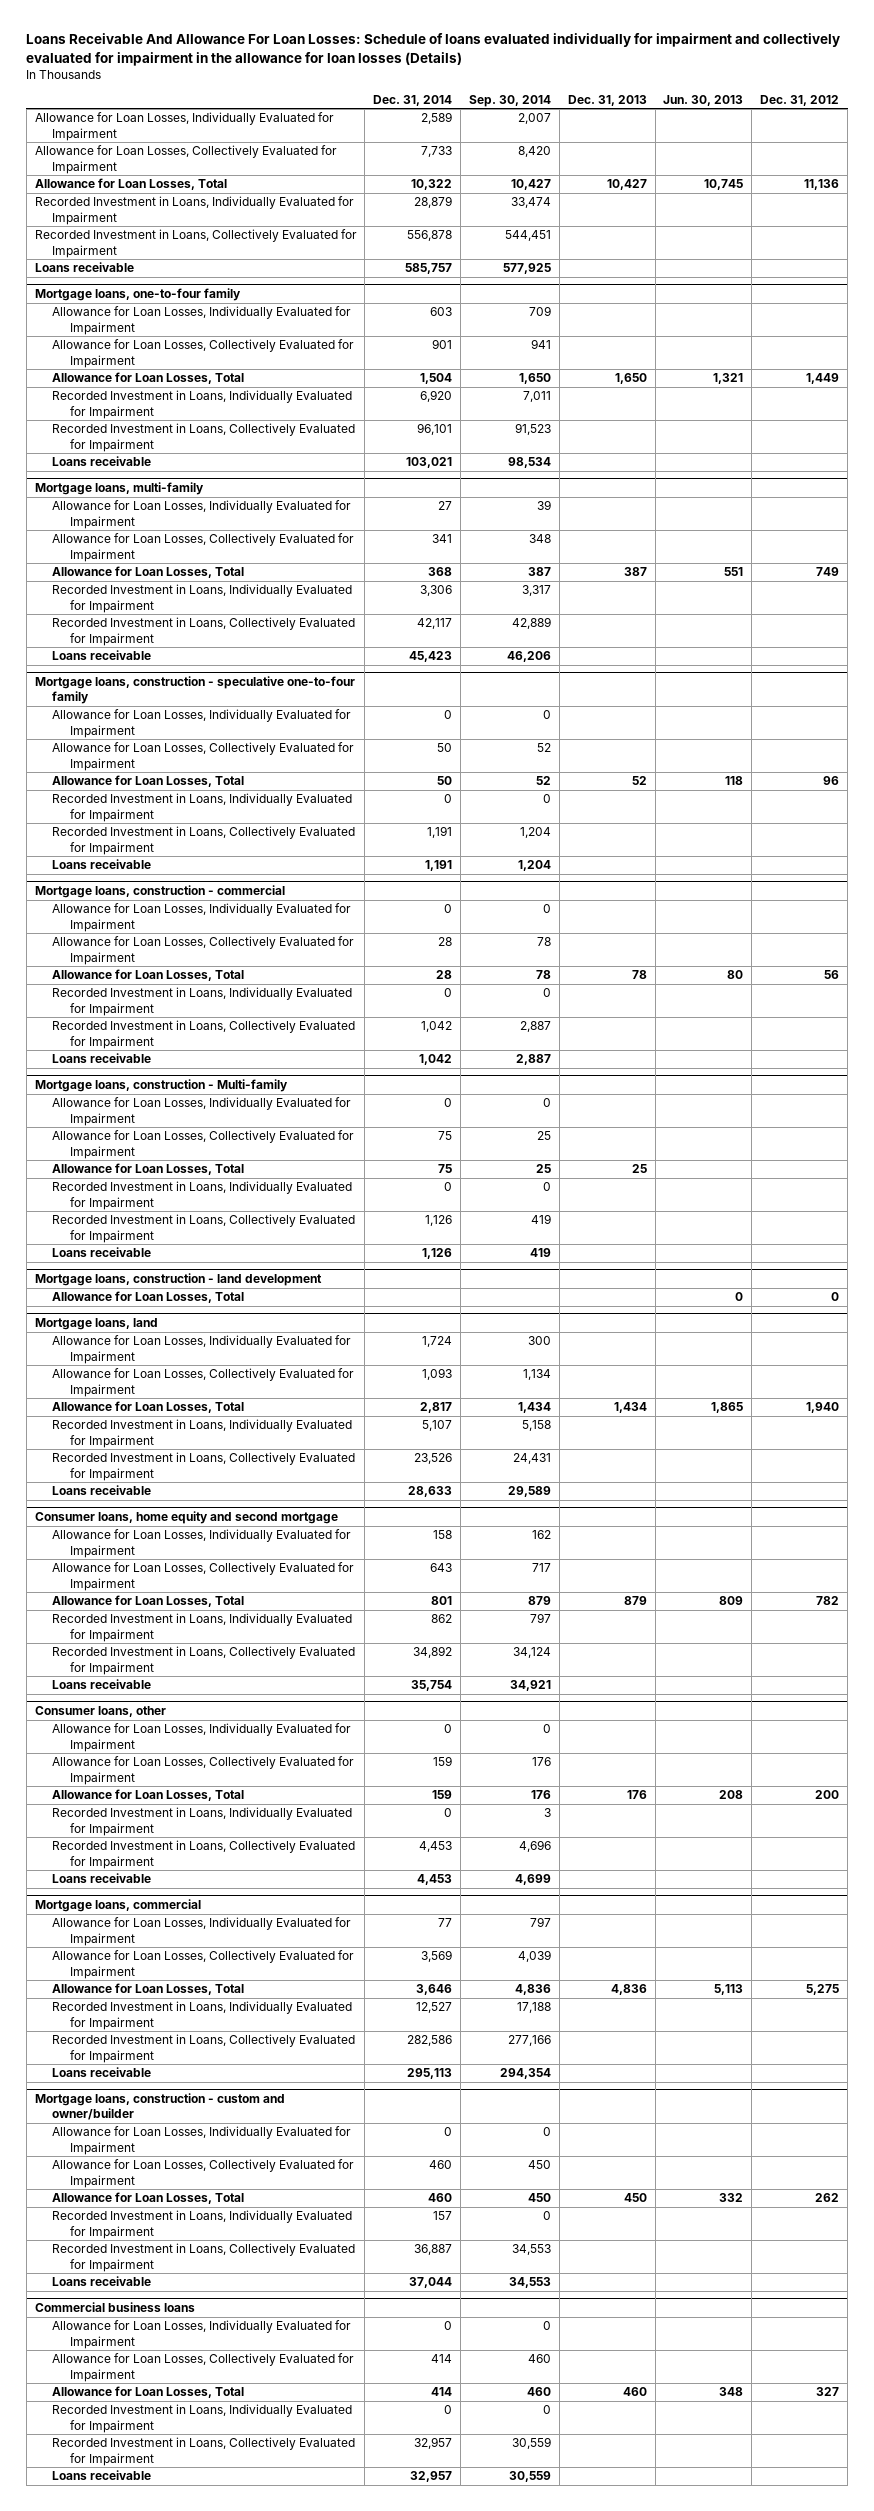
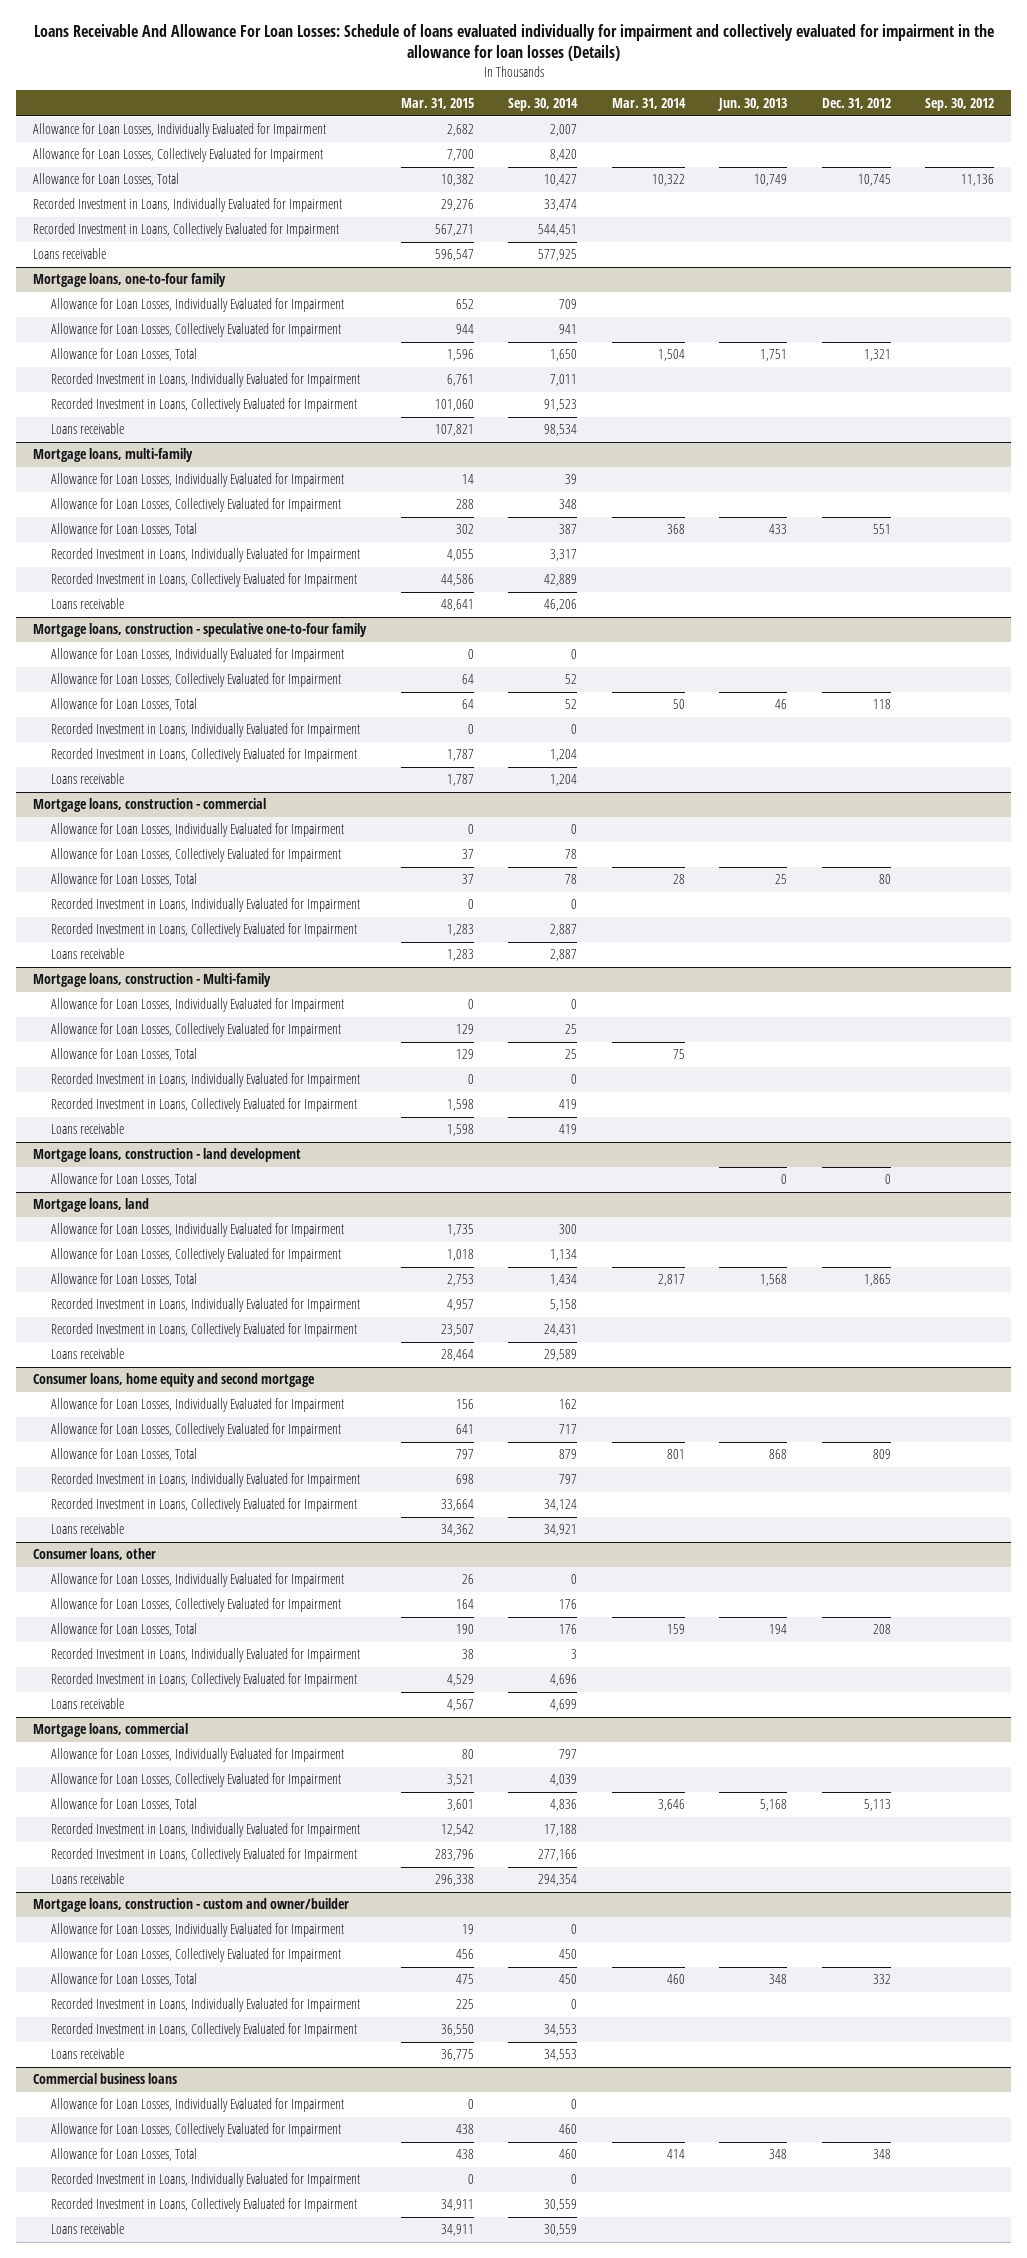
[373,94,453,106] Dec. 31, 2014 -> none
[567,94,647,106] Dec. 31, 2013 -> none
none -> [400,97,474,109] Mar. 31, 2015
none -> [611,97,686,109] Mar. 31, 2014
none -> [925,97,995,111] Sep. 30, 2012
[704,179,744,191] 10,745 -> [754,174,788,187] 10,749
[804,179,840,191] 11,136 -> [857,174,891,187] 10,745
[713,373,744,385] 1,321 -> [760,349,788,362] 1,751
[806,373,840,385] 1,449 -> [863,349,891,362] 1,321
[724,567,744,577] 551 -> [769,524,788,535] 433
[816,567,840,577] 749 -> [872,524,891,535] 551
[725,776,744,786] 118 -> [775,699,788,710] 46
[823,776,840,786] 96 -> [872,699,891,710] 118
[727,970,744,980] 80 -> [775,874,788,885] 25
[824,970,840,980] 56 -> [878,874,891,885] 80
[711,1402,744,1414] 1,865 -> [760,1274,788,1287] 1,568
[806,1402,840,1414] 1,940 -> [863,1274,891,1287] 1,865
[719,1596,744,1606] 809 -> [769,1449,788,1460] 868
[816,1596,840,1606] 782 -> [872,1449,891,1460] 809
[719,1790,744,1800] 208 -> [769,1624,788,1635] 194
[815,1790,840,1800] 200 -> [872,1624,891,1635] 208
[714,1984,744,1996] 5,113 -> [760,1799,788,1812] 5,168
[806,1984,840,1996] 5,275 -> [863,1799,891,1812] 5,113
[719,2193,744,2203] 332 -> [769,1974,788,1985] 348
[815,2193,840,2203] 262 -> [872,1974,891,1985] 332
[816,2387,840,2397] 327 -> [872,2149,891,2160] 348

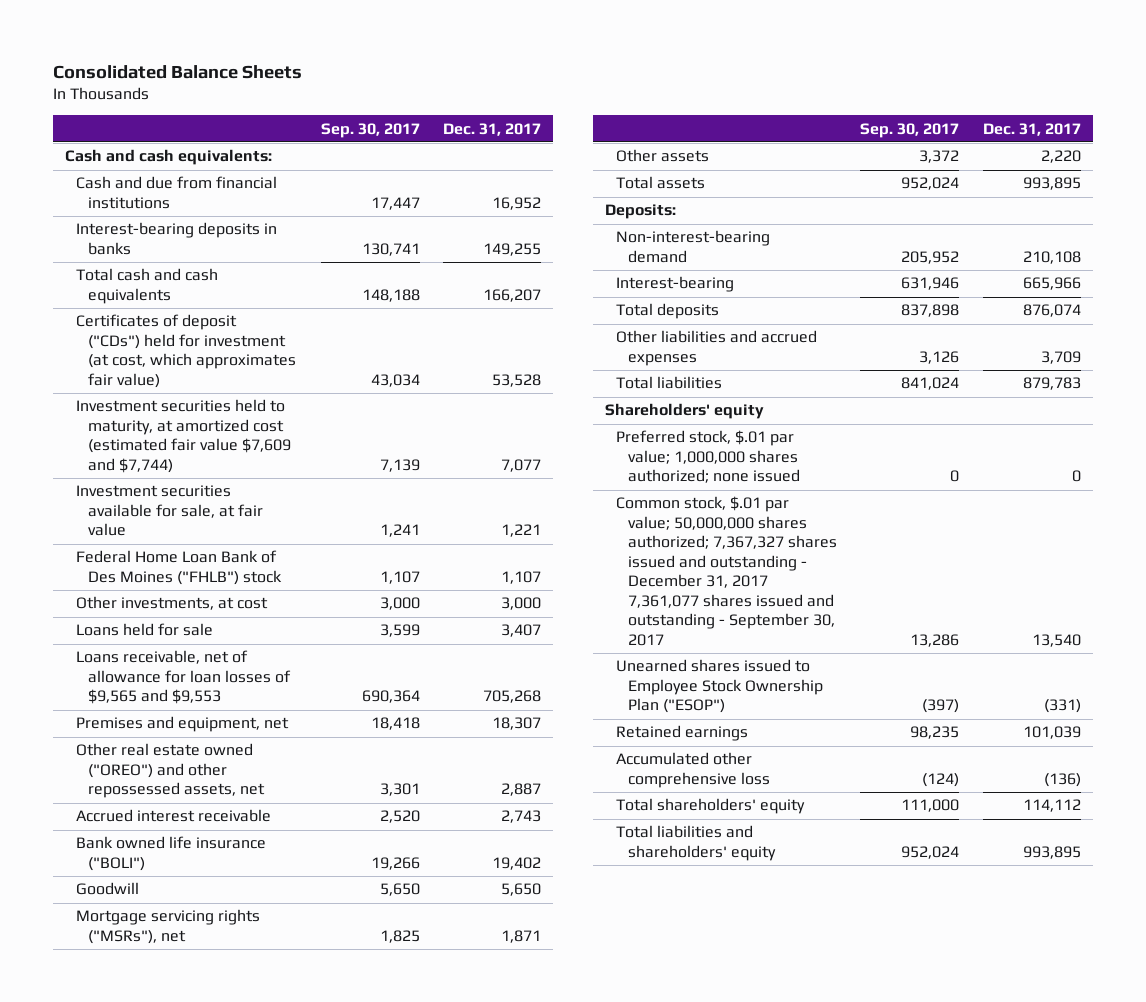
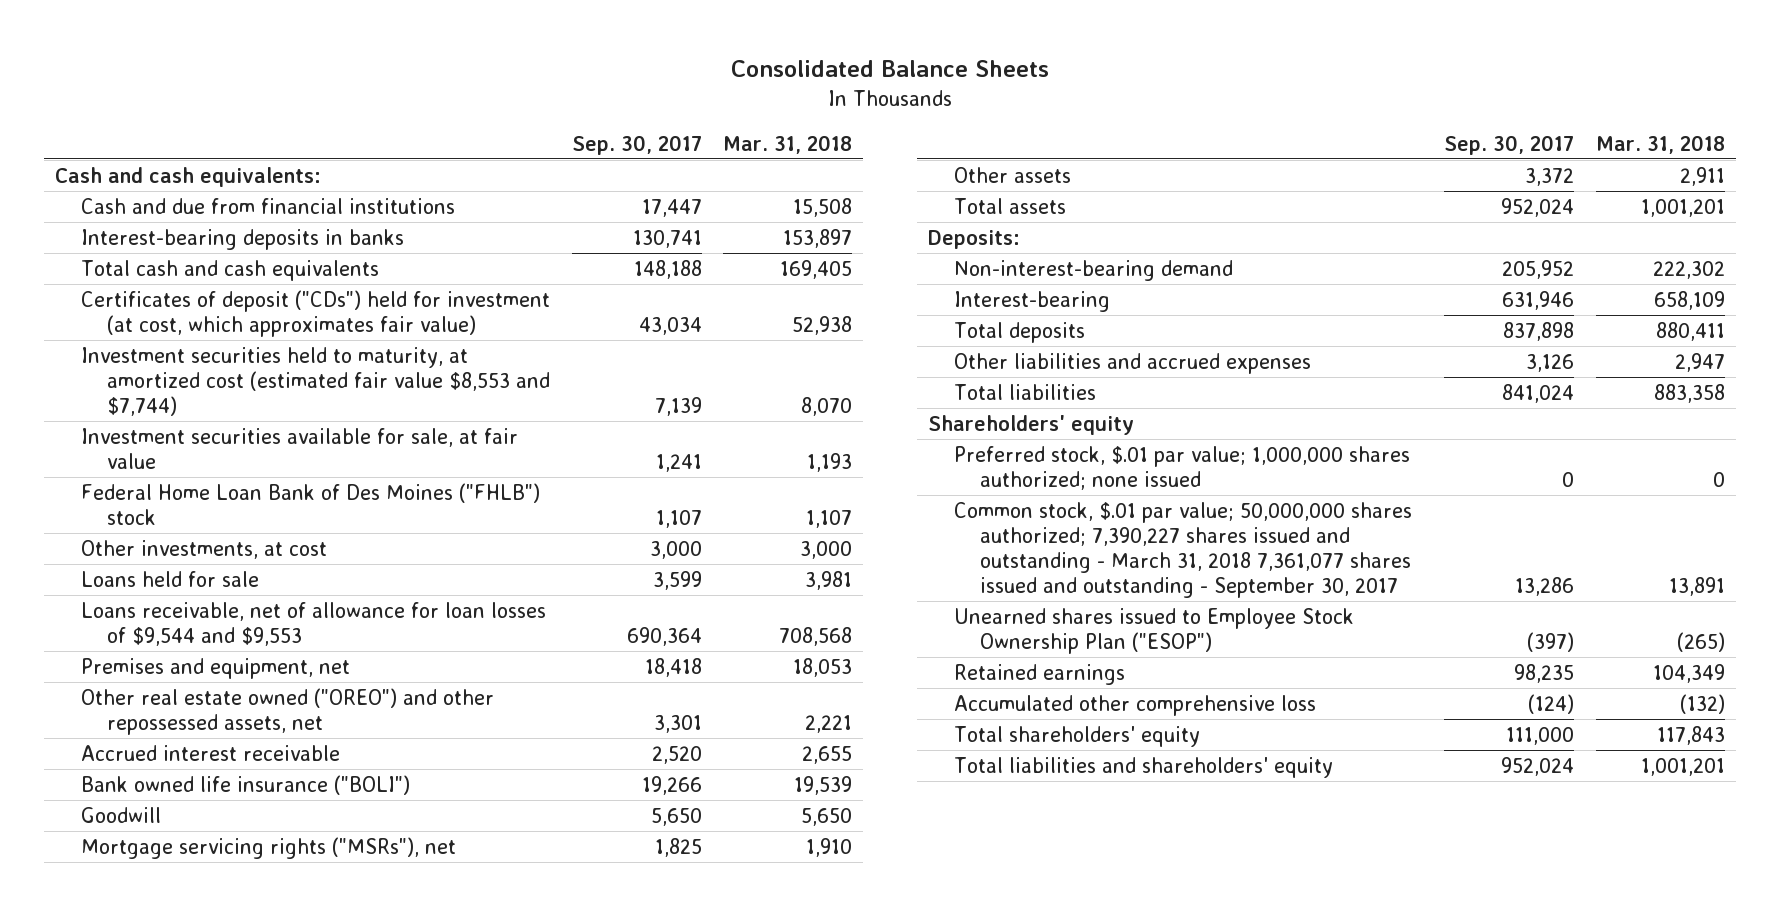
[443,122,542,136] Dec. 31, 2017 -> none
none -> [723,134,853,154] Mar. 31, 2018
[76,399,291,473] Investment securities held to maturity, at amortized cost (estimated fair value $7,609 and $7,744) -> [80,346,550,416] Investment securities held to maturity, at amortized cost (estimated fair value $8,553 and $7,744)
[76,650,291,705] Loans receivable, net of allowance for loan losses of $9,565 and $9,553 -> [80,601,546,646] Loans receivable, net of allowance for loan losses of $9,544 and $9,553
[616,496,837,646] Common stock, $.01 par value; 50,000,000 shares authorized; 7,367,327 shares issued and outstanding - December 31, 2017 7,361,077 shares issued and outstanding - September 30, 2017 -> [953,501,1412,598] Common stock, $.01 par value; 50,000,000 shares authorized; 7,390,227 shares issued and outstanding - March 31, 2018 7,361,077 shares issued and outstanding - September 30, 2017

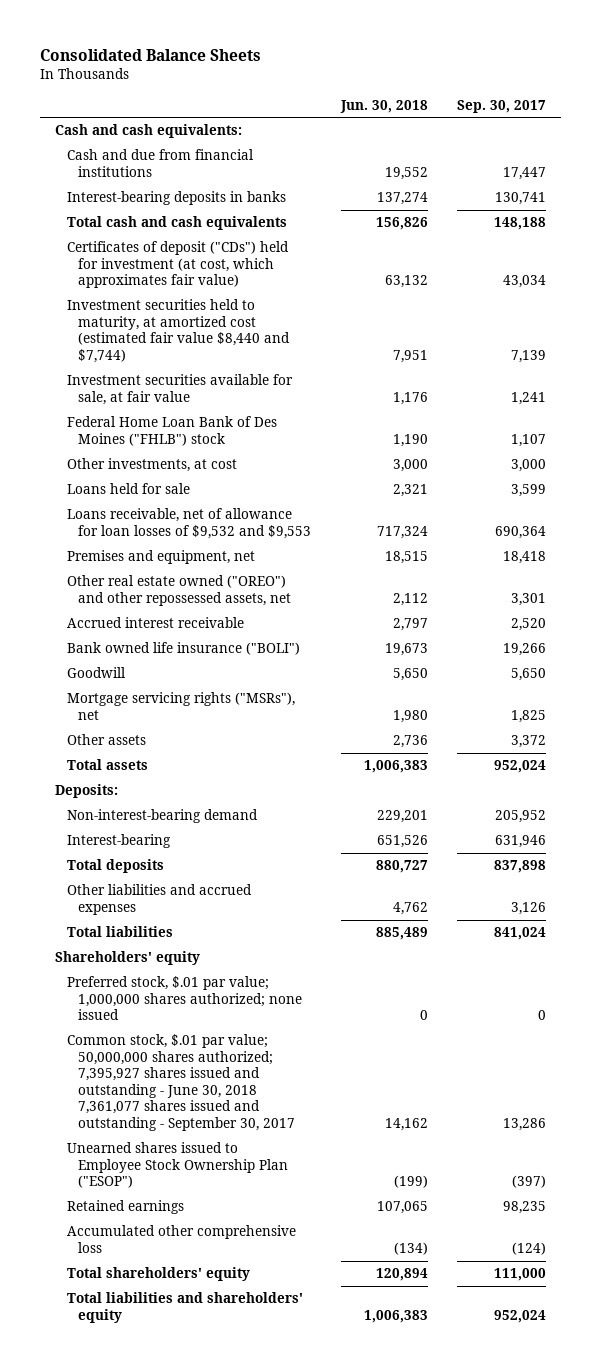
[723,134,853,154] Mar. 31, 2018 -> none
none -> [339,99,428,113] Jun. 30, 2018
[80,346,550,416] Investment securities held to maturity, at amortized cost (estimated fair value $8,553 and $7,744) -> [66,299,291,363] Investment securities held to maturity, at amortized cost (estimated fair value $8,440 and $7,744)
[80,601,546,646] Loans receivable, net of allowance for loan losses of $9,544 and $9,553 -> [66,508,312,539] Loans receivable, net of allowance for loan losses of $9,532 and $9,553
[953,501,1412,598] Common stock, $.01 par value; 50,000,000 shares authorized; 7,390,227 shares issued and outstanding - March 31, 2018 7,361,077 shares issued and outstanding - September 30, 2017 -> [66,1034,296,1131] Common stock, $.01 par value; 50,000,000 shares authorized; 7,395,927 shares issued and outstanding - June 30, 2018 7,361,077 shares issued and outstanding - September 30, 2017

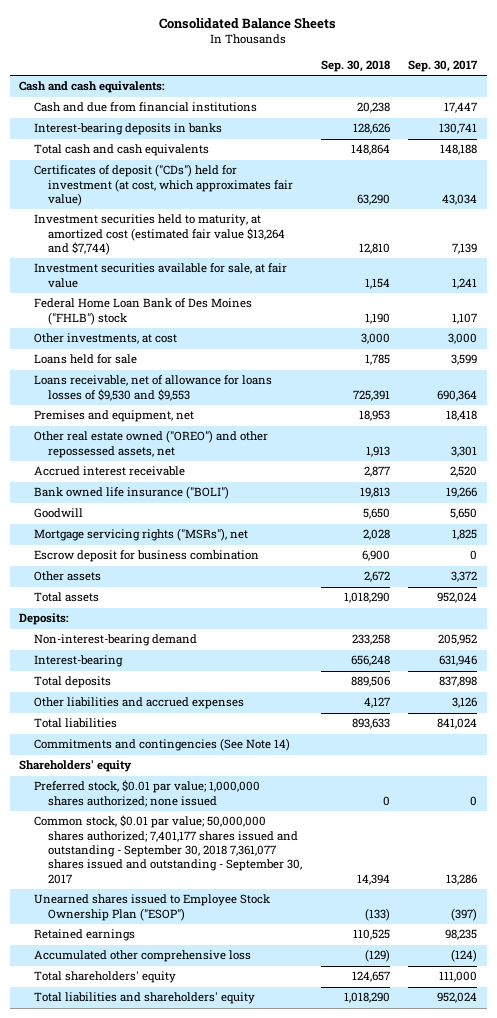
[339,99,428,113] Jun. 30, 2018 -> none
none -> [320,60,390,73] Sep. 30, 2018
[66,299,291,363] Investment securities held to maturity, at amortized cost (estimated fair value $8,440 and $7,744) -> [33,214,286,256] Investment securities held to maturity, at amortized cost (estimated fair value $13,264 and $7,744)
[66,508,312,539] Loans receivable, net of allowance for loan losses of $9,532 and $9,553 -> [33,375,272,401] Loans receivable, net of allowance for loans losses of $9,530 and $9,553
none -> [33,550,259,563] Escrow deposit for business combination
none -> [33,738,290,752] Commitments and contingencies (See Note 14)
[66,976,303,1021] Preferred stock, $.01 par value; 1,000,000 shares authorized; none issued -> [33,780,260,807] Preferred stock, $0.01 par value; 1,000,000 shares authorized; none issued
[66,1034,296,1131] Common stock, $.01 par value; 50,000,000 shares authorized; 7,395,927 shares issued and outstanding - June 30, 2018 7,361,077 shares issued and outstanding - September 30, 2017 -> [33,815,303,884] Common stock, $0.01 par value; 50,000,000 shares authorized; 7,401,177 shares issued and outstanding - September 30, 2018 7,361,077 shares issued and outstanding - September 30, 2017

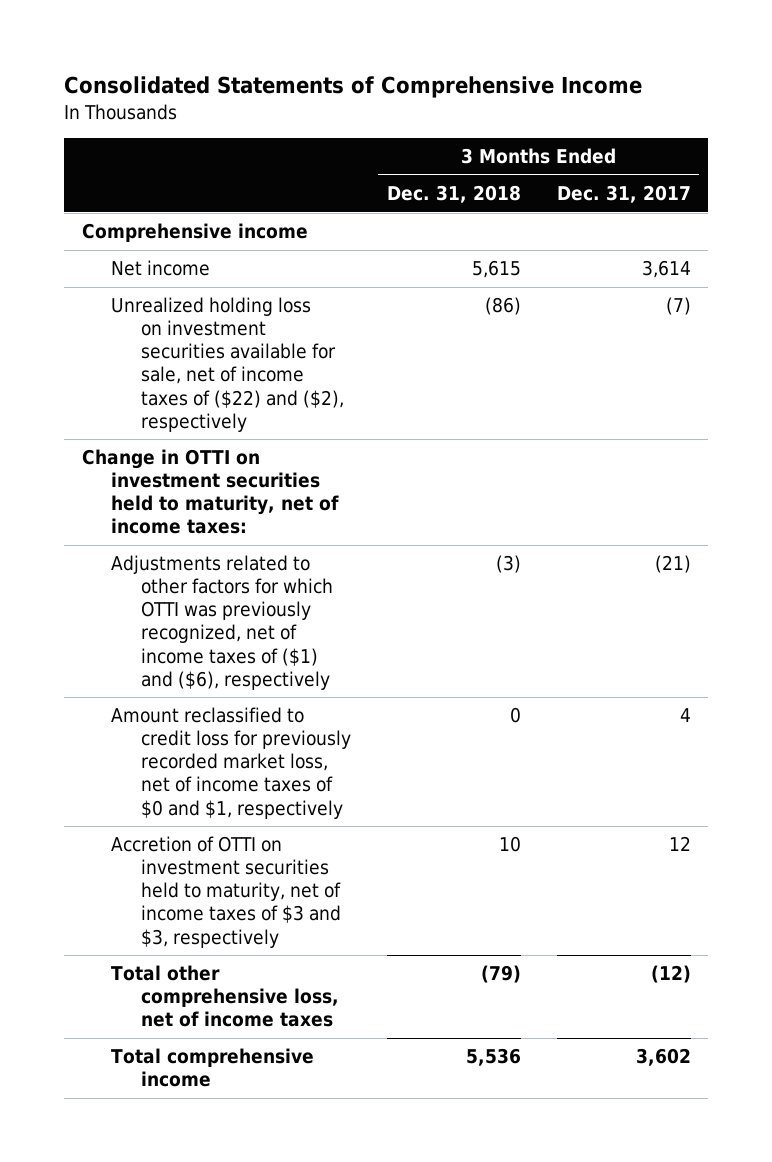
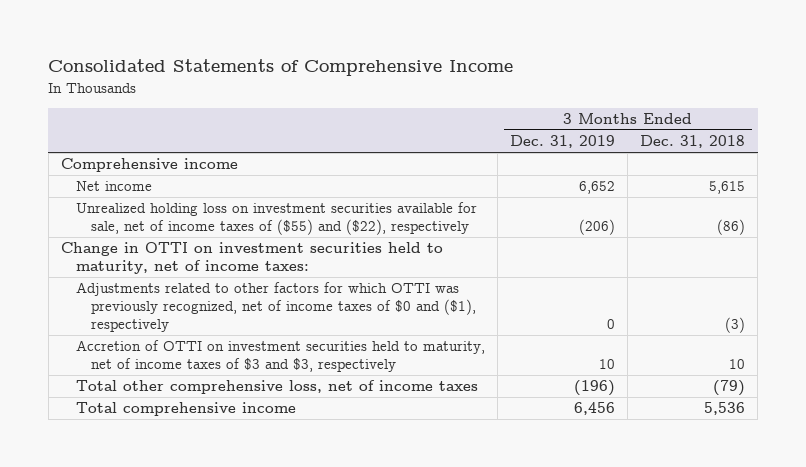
[556,185,691,204] Dec. 31, 2017 -> none
none -> [510,135,616,149] Dec. 31, 2019
[111,297,344,432] Unrealized holding loss on investment securities available for sale, net of income taxes of ($22) and ($2), respectively -> [75,202,477,236] Unrealized holding loss on investment securities available for sale, net of income taxes of ($55) and ($22), respectively
[111,707,351,819] Amount reclassified to credit loss for previously recorded market loss, net of income taxes of $0 and $1, respectively -> none
[111,555,333,690] Adjustments related to other factors for which OTTI was previously recognized, net of income taxes of ($1) and ($6), respectively -> [75,282,476,333] Adjustments related to other factors for which OTTI was previously recognized, net of income taxes of $0 and ($1), respectively

